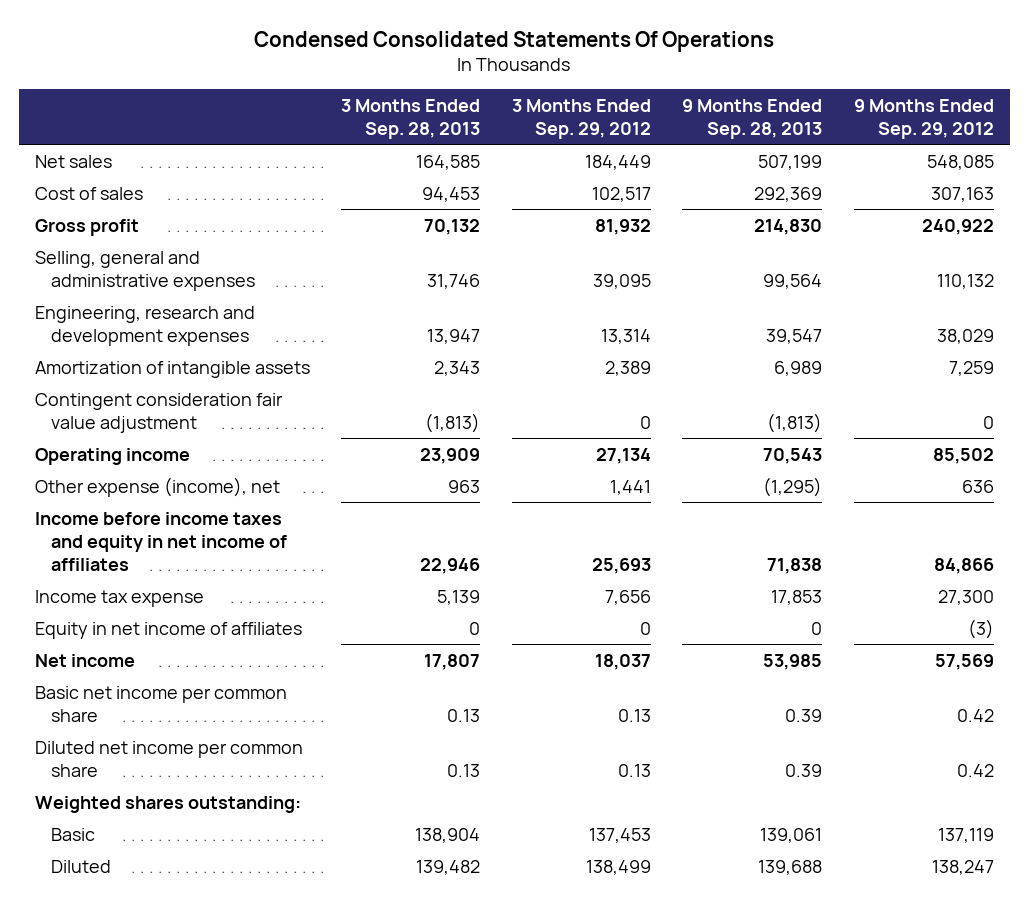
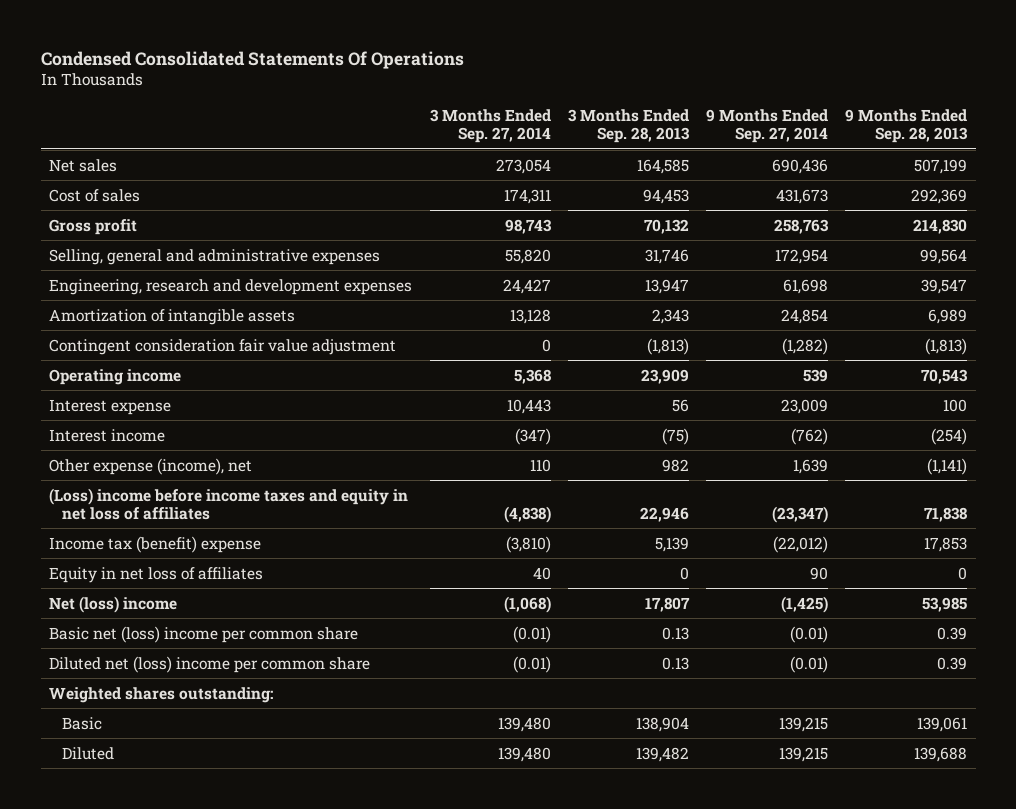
[511,98,651,139] 3 Months Ended Sep. 29, 2012 -> none
[853,98,994,139] 9 Months Ended Sep. 29, 2012 -> none
none -> [429,108,551,144] 3 Months Ended Sep. 27, 2014
none -> [705,108,828,144] 9 Months Ended Sep. 27, 2014
none -> [49,398,172,415] Interest expense
none -> [49,428,166,442] Interest income
[448,479,481,493] 963 -> [661,458,689,472] 982
[763,476,823,497] (1,295) -> [927,457,968,475] (1,141)
[34,511,287,571] Income before income taxes and equity in net income of affiliates -> [49,487,409,520] (Loss) income before income taxes and equity in net loss of affiliates
[34,589,204,607] Income tax expense -> [49,535,262,553] Income tax (benefit) expense
[34,621,302,639] Equity in net income of affiliates -> [49,566,264,583] Equity in net loss of affiliates
[34,653,135,667] Net income -> [49,595,178,613] Net (loss) income
[34,685,287,722] Basic net income per common share -> [49,625,359,643] Basic net (loss) income per common share
[34,740,303,777] Diluted net income per common share -> [49,655,371,673] Diluted net (loss) income per common share

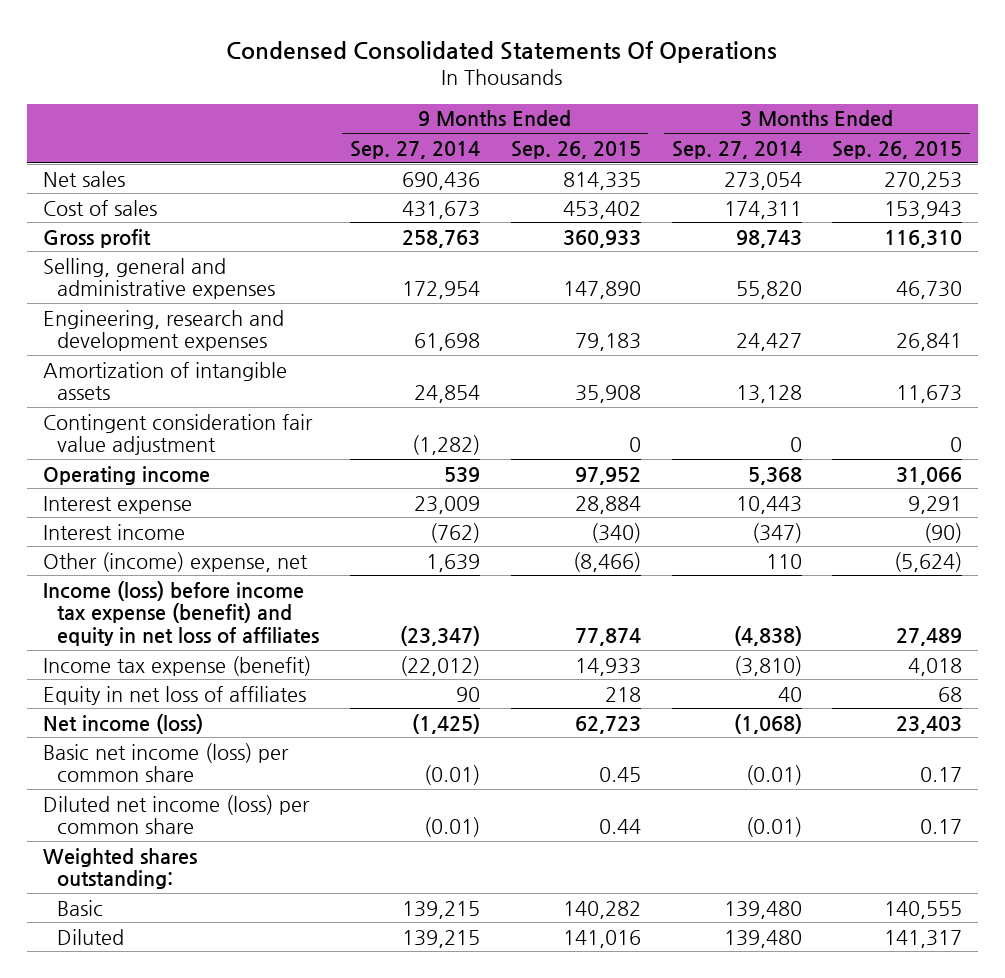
[567,108,690,144] 3 Months Ended Sep. 28, 2013 -> none
[845,108,969,144] 9 Months Ended Sep. 28, 2013 -> none
none -> [510,140,641,159] Sep. 26, 2015
none -> [832,140,963,159] Sep. 26, 2015
[49,457,253,475] Other expense (income), net -> [42,551,308,572] Other (income) expense, net
[49,487,409,520] (Loss) income before income taxes and equity in net loss of affiliates -> [42,580,320,646] Income (loss) before income tax expense (benefit) and equity in net loss of affiliates
[49,535,262,553] Income tax (benefit) expense -> [42,655,311,676] Income tax expense (benefit)
[49,595,178,613] Net (loss) income -> [42,713,203,734] Net income (loss)
[49,625,359,643] Basic net (loss) income per common share -> [42,742,289,783] Basic net income (loss) per common share
[49,655,371,673] Diluted net (loss) income per common share -> [42,794,310,835] Diluted net income (loss) per common share

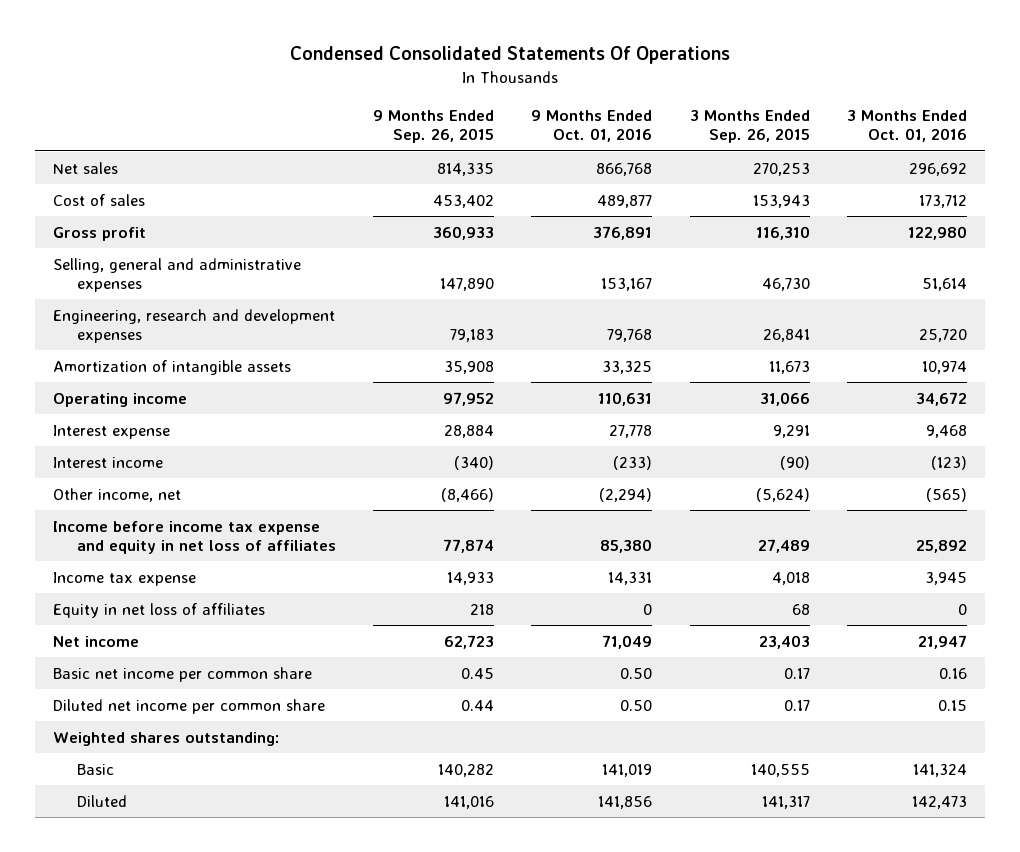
[350,140,481,159] Sep. 27, 2014 -> none
[671,140,802,159] Sep. 27, 2014 -> none
none -> [531,110,653,143] 9 Months Ended Oct. 01, 2016
none -> [846,110,967,143] 3 Months Ended Oct. 01, 2016
[42,413,313,456] Contingent consideration fair value adjustment -> none
[42,551,308,572] Other (income) expense, net -> [53,487,182,502] Other income, net
[42,580,320,646] Income (loss) before income tax expense (benefit) and equity in net loss of affiliates -> [53,520,337,554] Income before income tax expense and equity in net loss of affiliates
[42,655,311,676] Income tax expense (benefit) -> [53,571,197,586] Income tax expense
[42,713,203,734] Net income (loss) -> [53,635,140,647] Net income
[42,742,289,783] Basic net income (loss) per common share -> [53,666,313,682] Basic net income per common share
[42,794,310,835] Diluted net income (loss) per common share -> [53,698,326,714] Diluted net income per common share

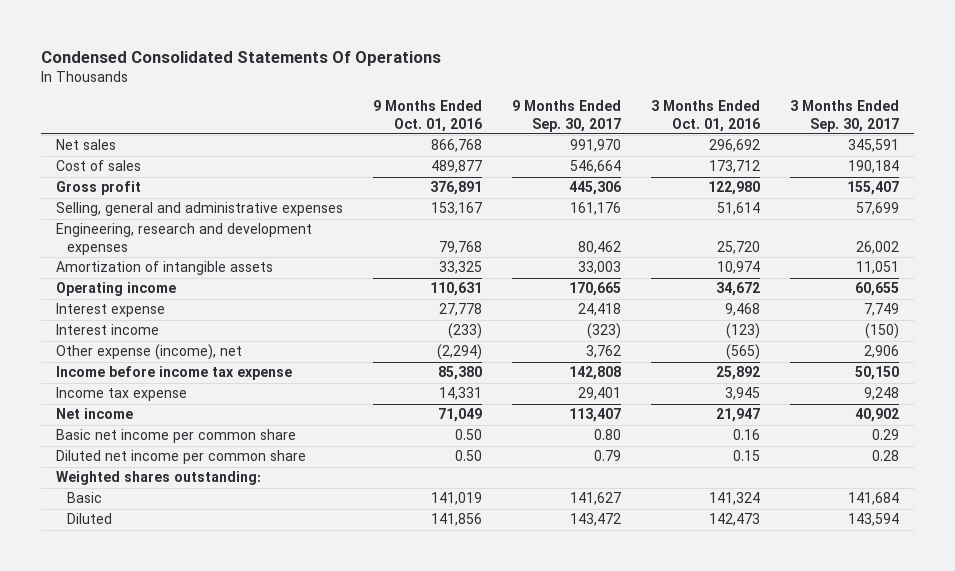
[373,110,495,144] 9 Months Ended Sep. 26, 2015 -> none
[689,110,810,144] 3 Months Ended Sep. 26, 2015 -> none
none -> [511,100,621,132] 9 Months Ended Sep. 30, 2017
none -> [790,100,900,132] 3 Months Ended Sep. 30, 2017
[53,487,182,502] Other income, net -> [55,344,242,361] Other expense (income), net
[53,520,337,554] Income before income tax expense and equity in net loss of affiliates -> [55,366,292,381] Income before income tax expense
[53,602,266,618] Equity in net loss of affiliates -> none

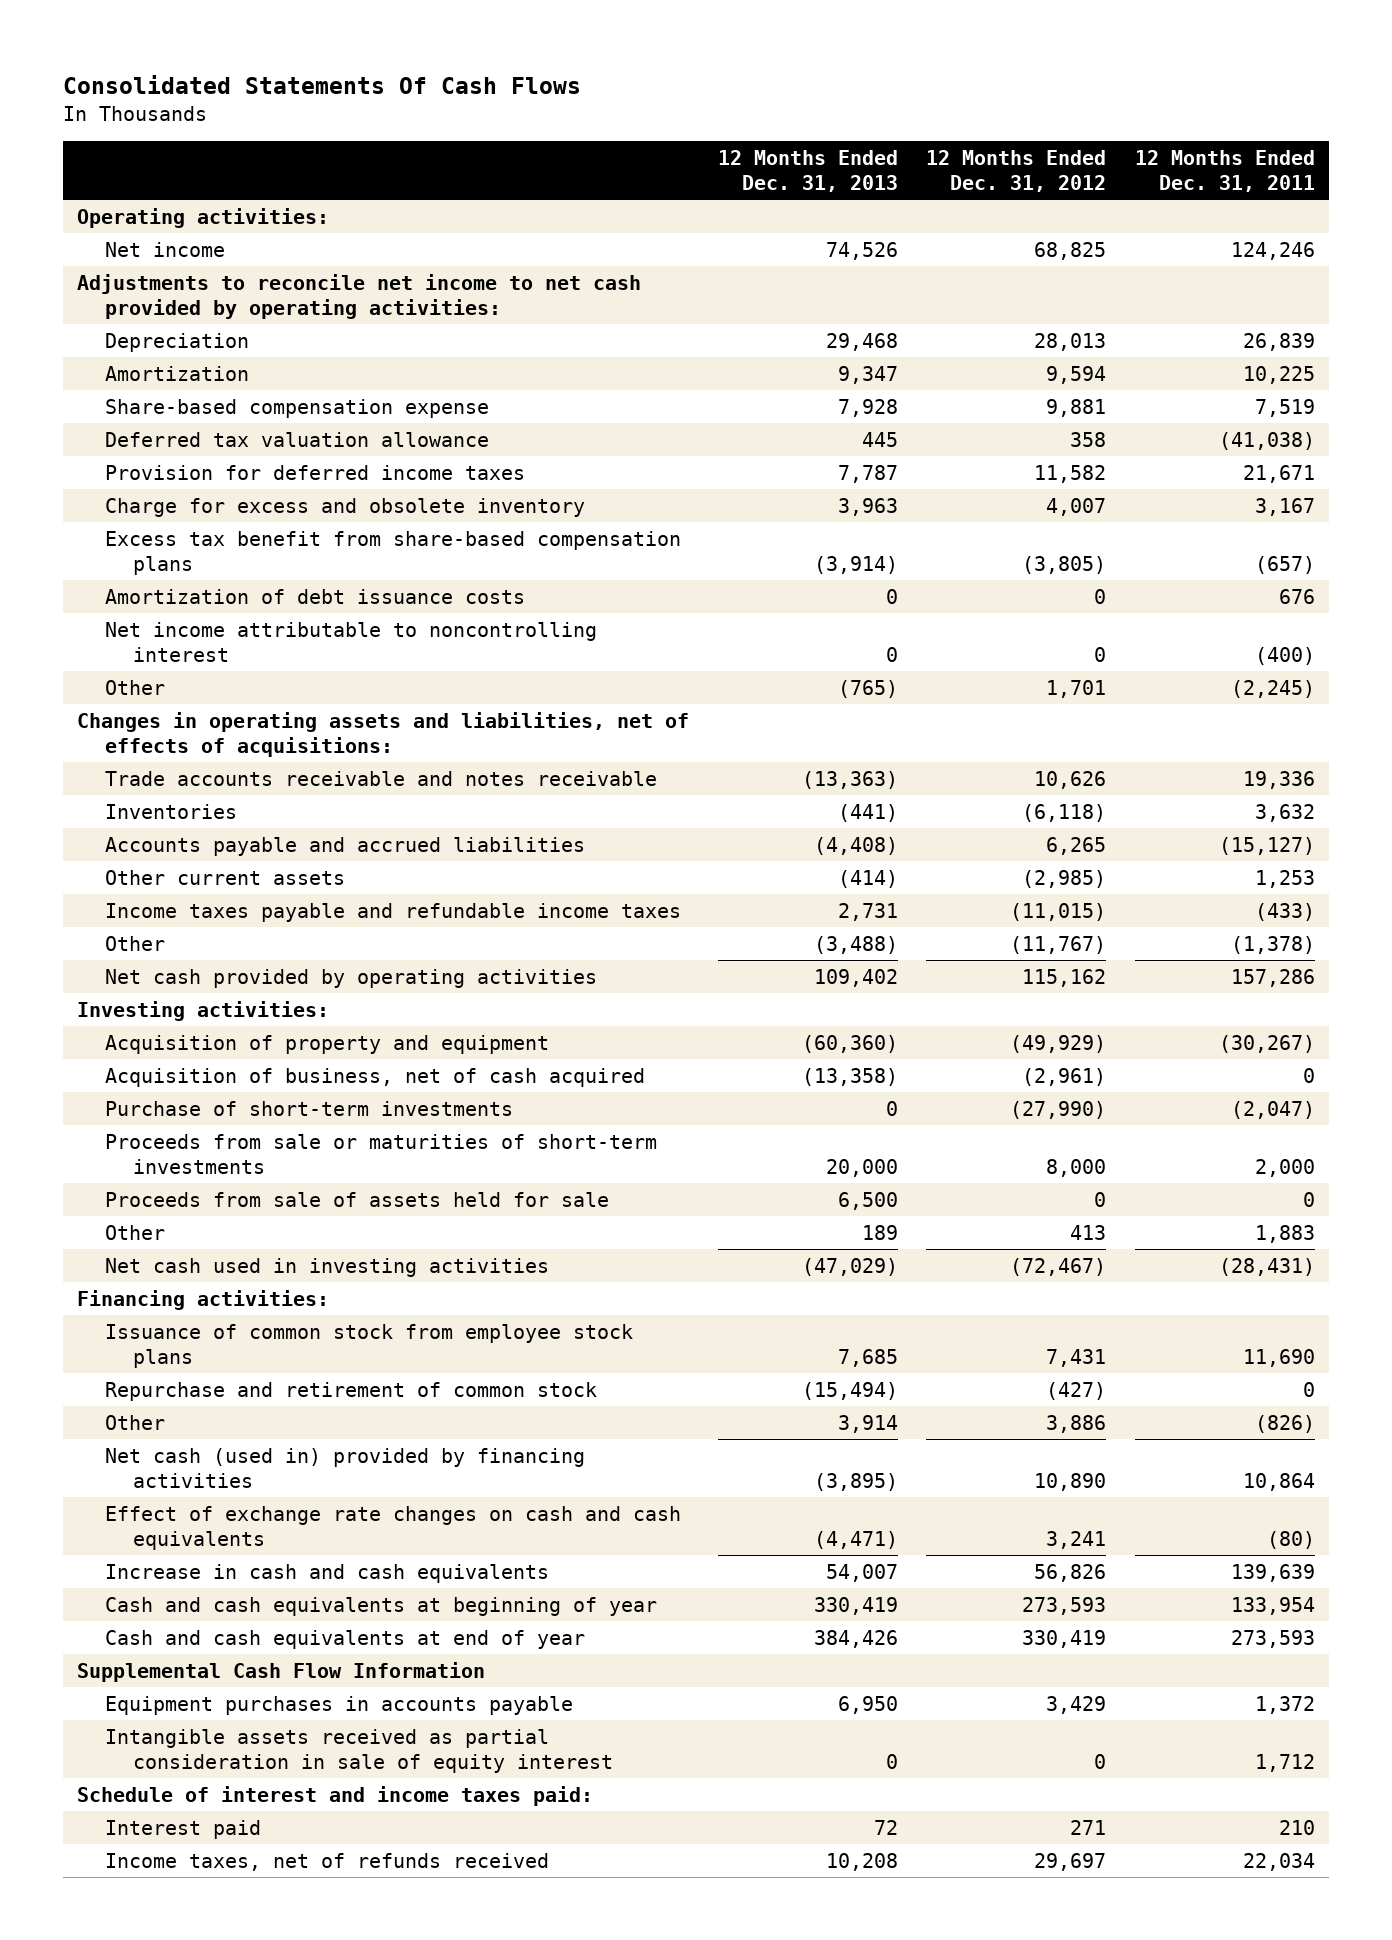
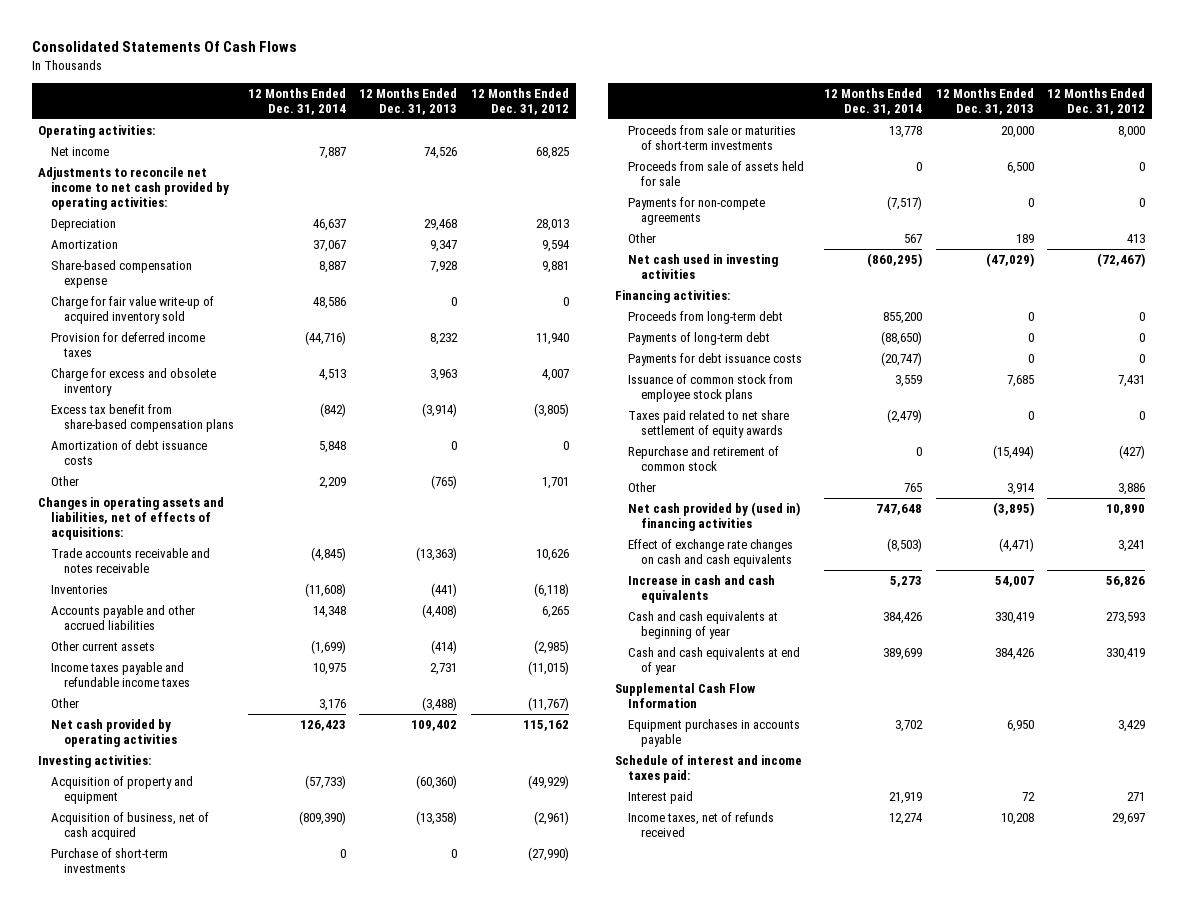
[1134,149,1315,193] 12 Months Ended Dec. 31, 2011 -> none
none -> [247,87,346,115] 12 Months Ended Dec. 31, 2014
[105,431,490,447] Deferred tax valuation allowance -> none
none -> [51,296,215,325] Charge for fair value write-up of acquired inventory sold
[837,464,898,483] 7,787 -> [430,333,459,346] 8,232
[1034,464,1107,483] 11,582 -> [535,333,569,346] 11,940
[105,621,598,663] Net income attributable to noncontrolling interest -> none
[105,836,586,856] Accounts payable and accrued liabilities -> [51,605,196,631] Accounts payable and other accrued liabilities
none -> [627,197,765,226] Payments for non-compete agreements
none -> [627,311,783,325] Proceeds from long-term debt
none -> [627,332,770,346] Payments of long-term debt
none -> [627,353,802,367] Payments for debt issuance costs
none -> [627,410,789,439] Taxes paid related to net share settlement of equity awards
[105,1447,586,1489] Net cash (used in) provided by financing activities -> [627,502,800,532] Net cash provided by (used in) financing activities
[105,1728,614,1774] Intangible assets received as partial consideration in sale of equity interest -> none

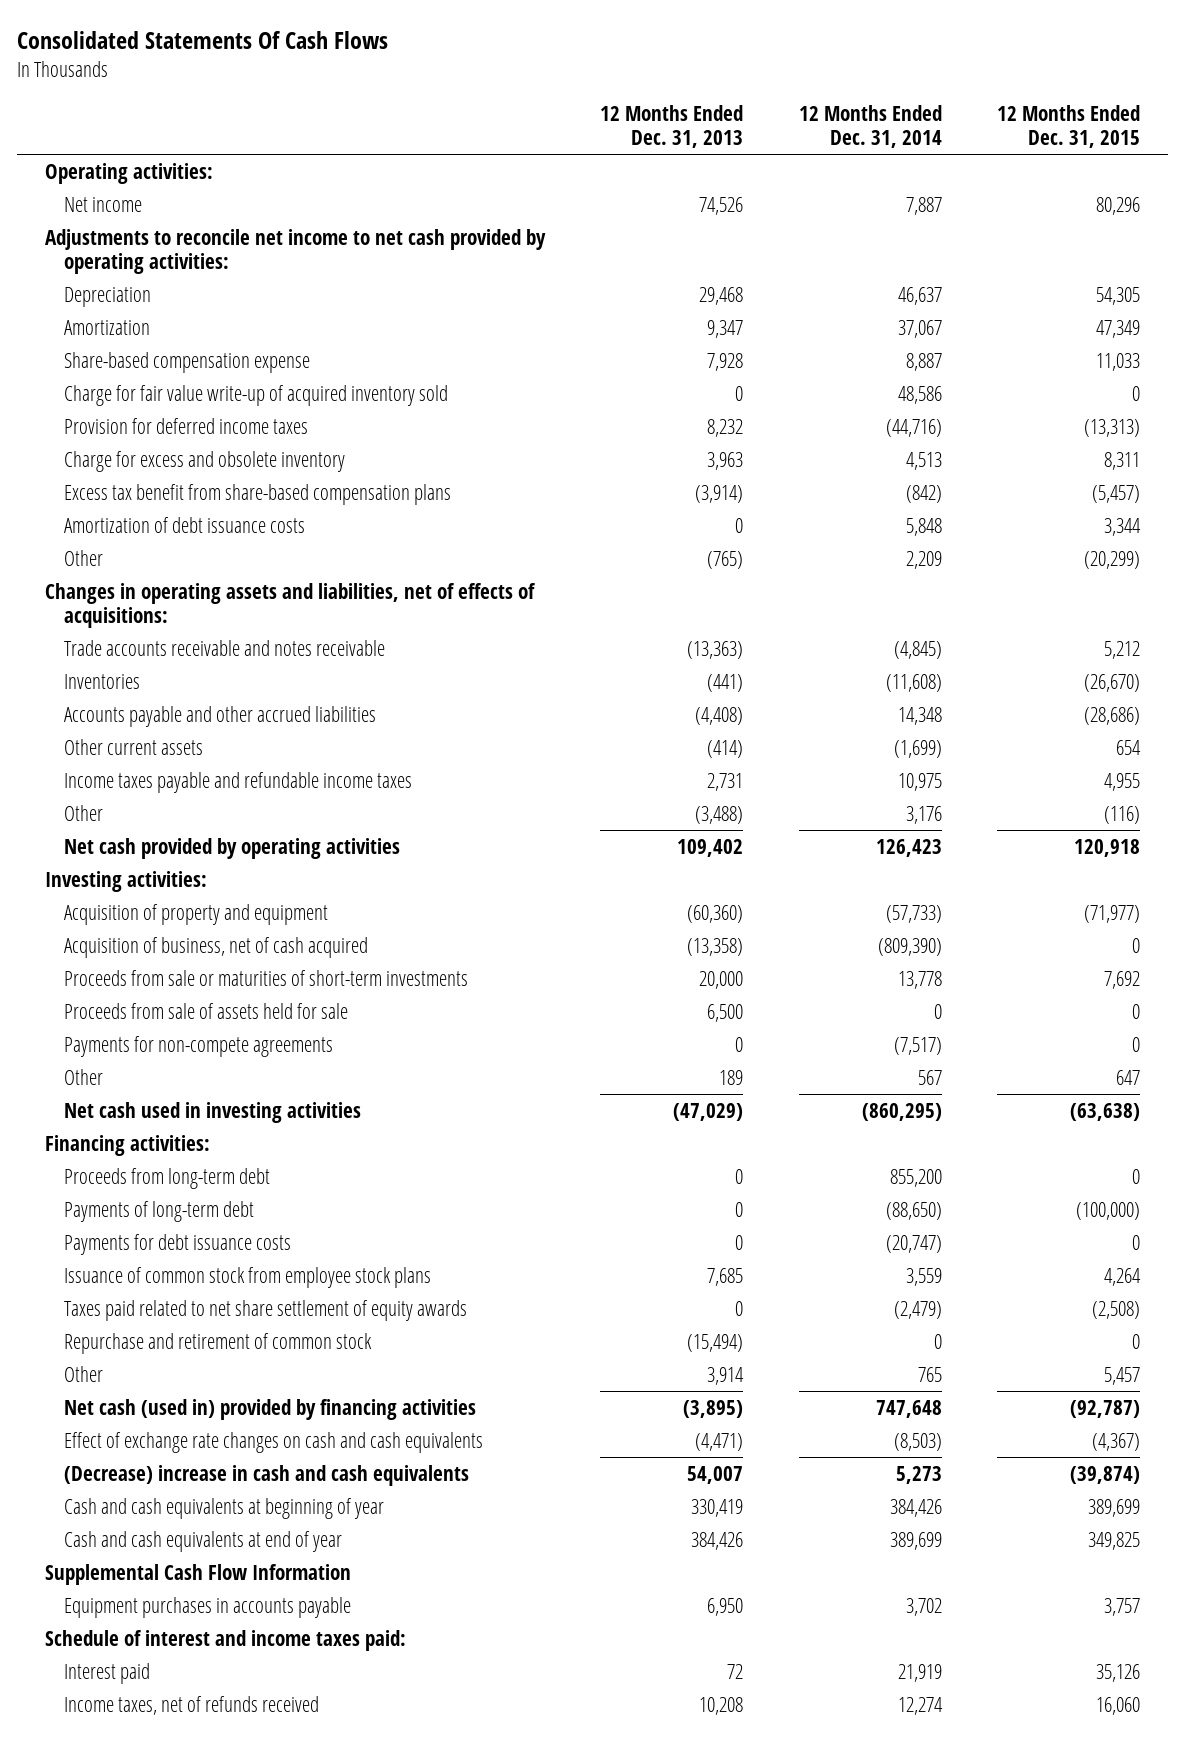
[470,87,569,115] 12 Months Ended Dec. 31, 2012 -> none
none -> [997,105,1141,148] 12 Months Ended Dec. 31, 2015
[51,848,169,874] Purchase of short-term investments -> none
[627,502,800,532] Net cash provided by (used in) financing activities -> [63,1398,476,1420] Net cash (used in) provided by financing activities
[627,575,775,604] Increase in cash and cash equivalents -> [63,1464,469,1486] (Decrease) increase in cash and cash equivalents

